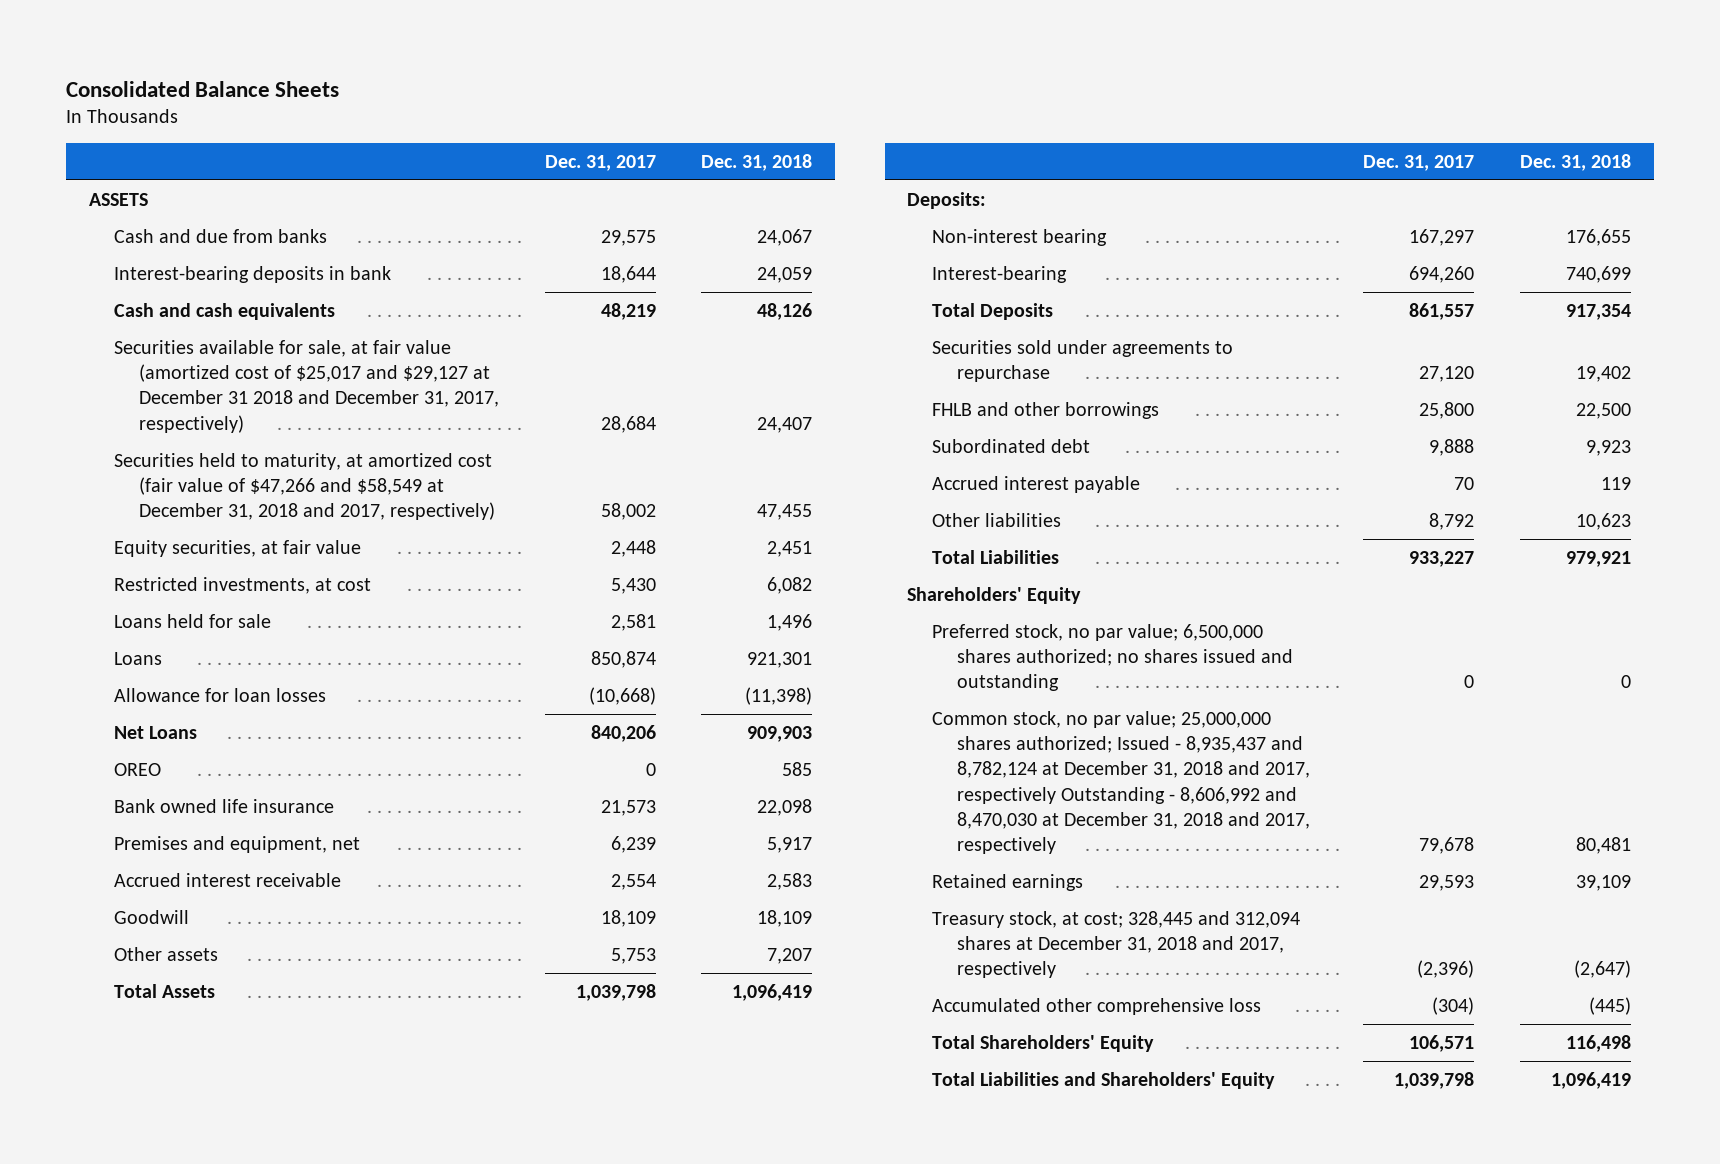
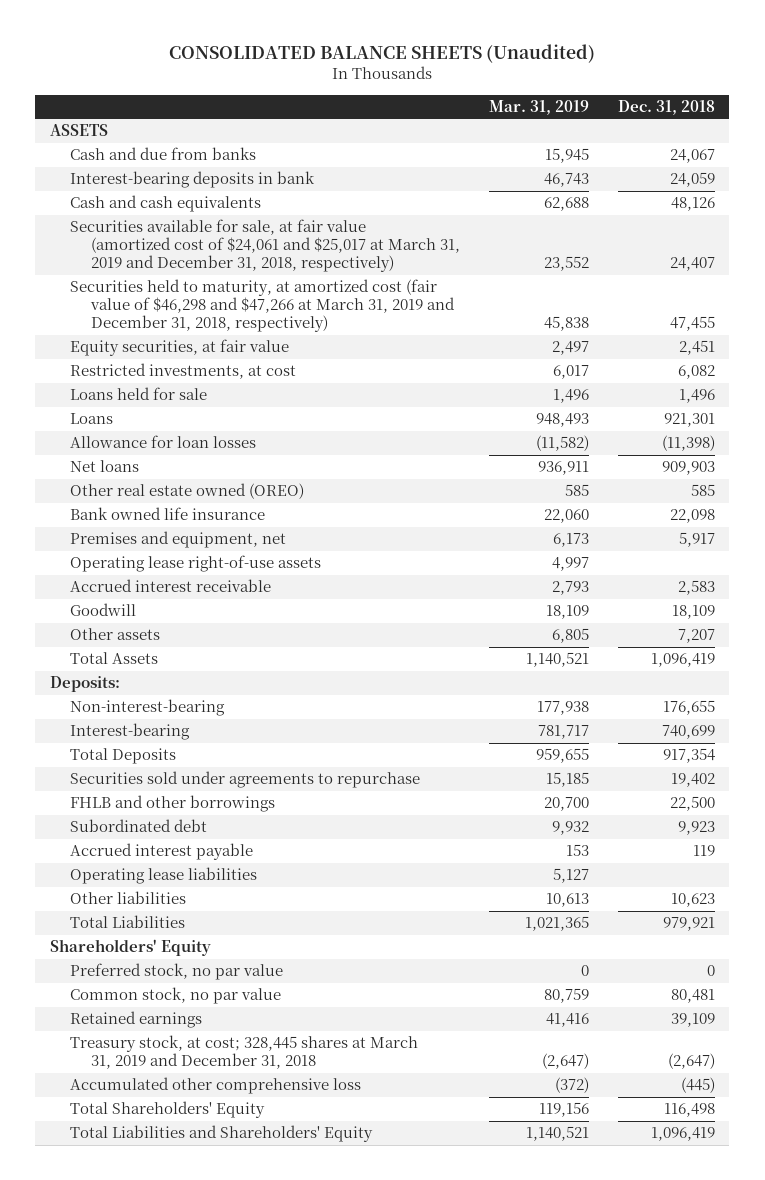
[66,80,340,97] Consolidated Balance Sheets -> [169,43,596,63] CONSOLIDATED BALANCE SHEETS (Unaudited)
[544,154,656,171] Dec. 31, 2017 -> none
none -> [488,100,589,116] Mar. 31, 2019
[113,339,499,433] Securities available for sale, at fair value (amortized cost of $25,017 and $29,127 at December 31 2018 and December 31, 2017, respectively) -> [70,219,460,273] Securities available for sale, at fair value (amortized cost of $24,061 and $25,017 at March 31, 2019 and December 31, 2018, respectively)
[113,452,495,521] Securities held to maturity, at amortized cost (fair value of $47,266 and $58,549 at December 31, 2018 and 2017, respectively) -> [70,279,455,333] Securities held to maturity, at amortized cost (fair value of $46,298 and $47,266 at March 31, 2019 and December 31, 2018, respectively)
[113,725,197,739] Net Loans -> [70,460,140,473] Net loans
[113,762,161,776] OREO -> [70,483,305,500] Other real estate owned (OREO)
none -> [70,555,322,573] Operating lease right-of-use assets
[932,228,1108,246] Non-interest bearing -> [70,699,226,717] Non-interest-bearing
none -> [70,867,258,885] Operating lease liabilities
[932,623,1294,692] Preferred stock, no par value; 6,500,000 shares authorized; no shares issued and outstanding -> [70,963,284,981] Preferred stock, no par value
[932,710,1311,855] Common stock, no par value; 25,000,000 shares authorized; Issued - 8,935,437 and 8,782,124 at December 31, 2018 and 2017, respectively Outstanding - 8,606,992 and 8,470,030 at December 31, 2018 and 2017, respectively -> [70,987,282,1005] Common stock, no par value
[932,910,1301,979] Treasury stock, at cost; 328,445 and 312,094 shares at December 31, 2018 and 2017, respectively -> [70,1035,419,1070] Treasury stock, at cost; 328,445 shares at March 31, 2019 and December 31, 2018

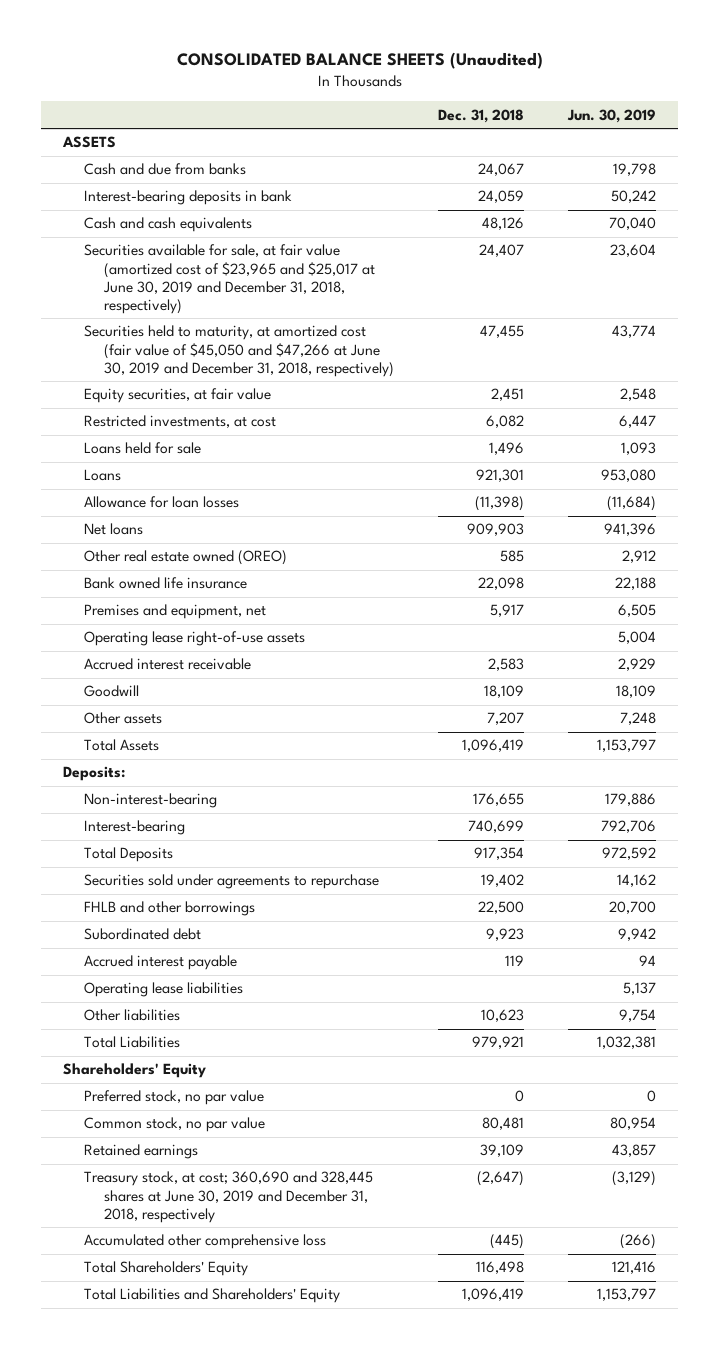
[488,100,589,116] Mar. 31, 2019 -> none
none -> [567,108,657,123] Jun. 30, 2019
[70,219,460,273] Securities available for sale, at fair value (amortized cost of $24,061 and $25,017 at March 31, 2019 and December 31, 2018, respectively) -> [83,244,376,314] Securities available for sale, at fair value (amortized cost of $23,965 and $25,017 at June 30, 2019 and December 31, 2018, respectively)
[70,279,455,333] Securities held to maturity, at amortized cost (fair value of $46,298 and $47,266 at March 31, 2019 and December 31, 2018, respectively) -> [83,325,395,377] Securities held to maturity, at amortized cost (fair value of $45,050 and $47,266 at June 30, 2019 and December 31, 2018, respectively)
[70,1035,419,1070] Treasury stock, at cost; 328,445 shares at March 31, 2019 and December 31, 2018 -> [83,1171,373,1223] Treasury stock, at cost; 360,690 and 328,445 shares at June 30, 2019 and December 31, 2018, respectively

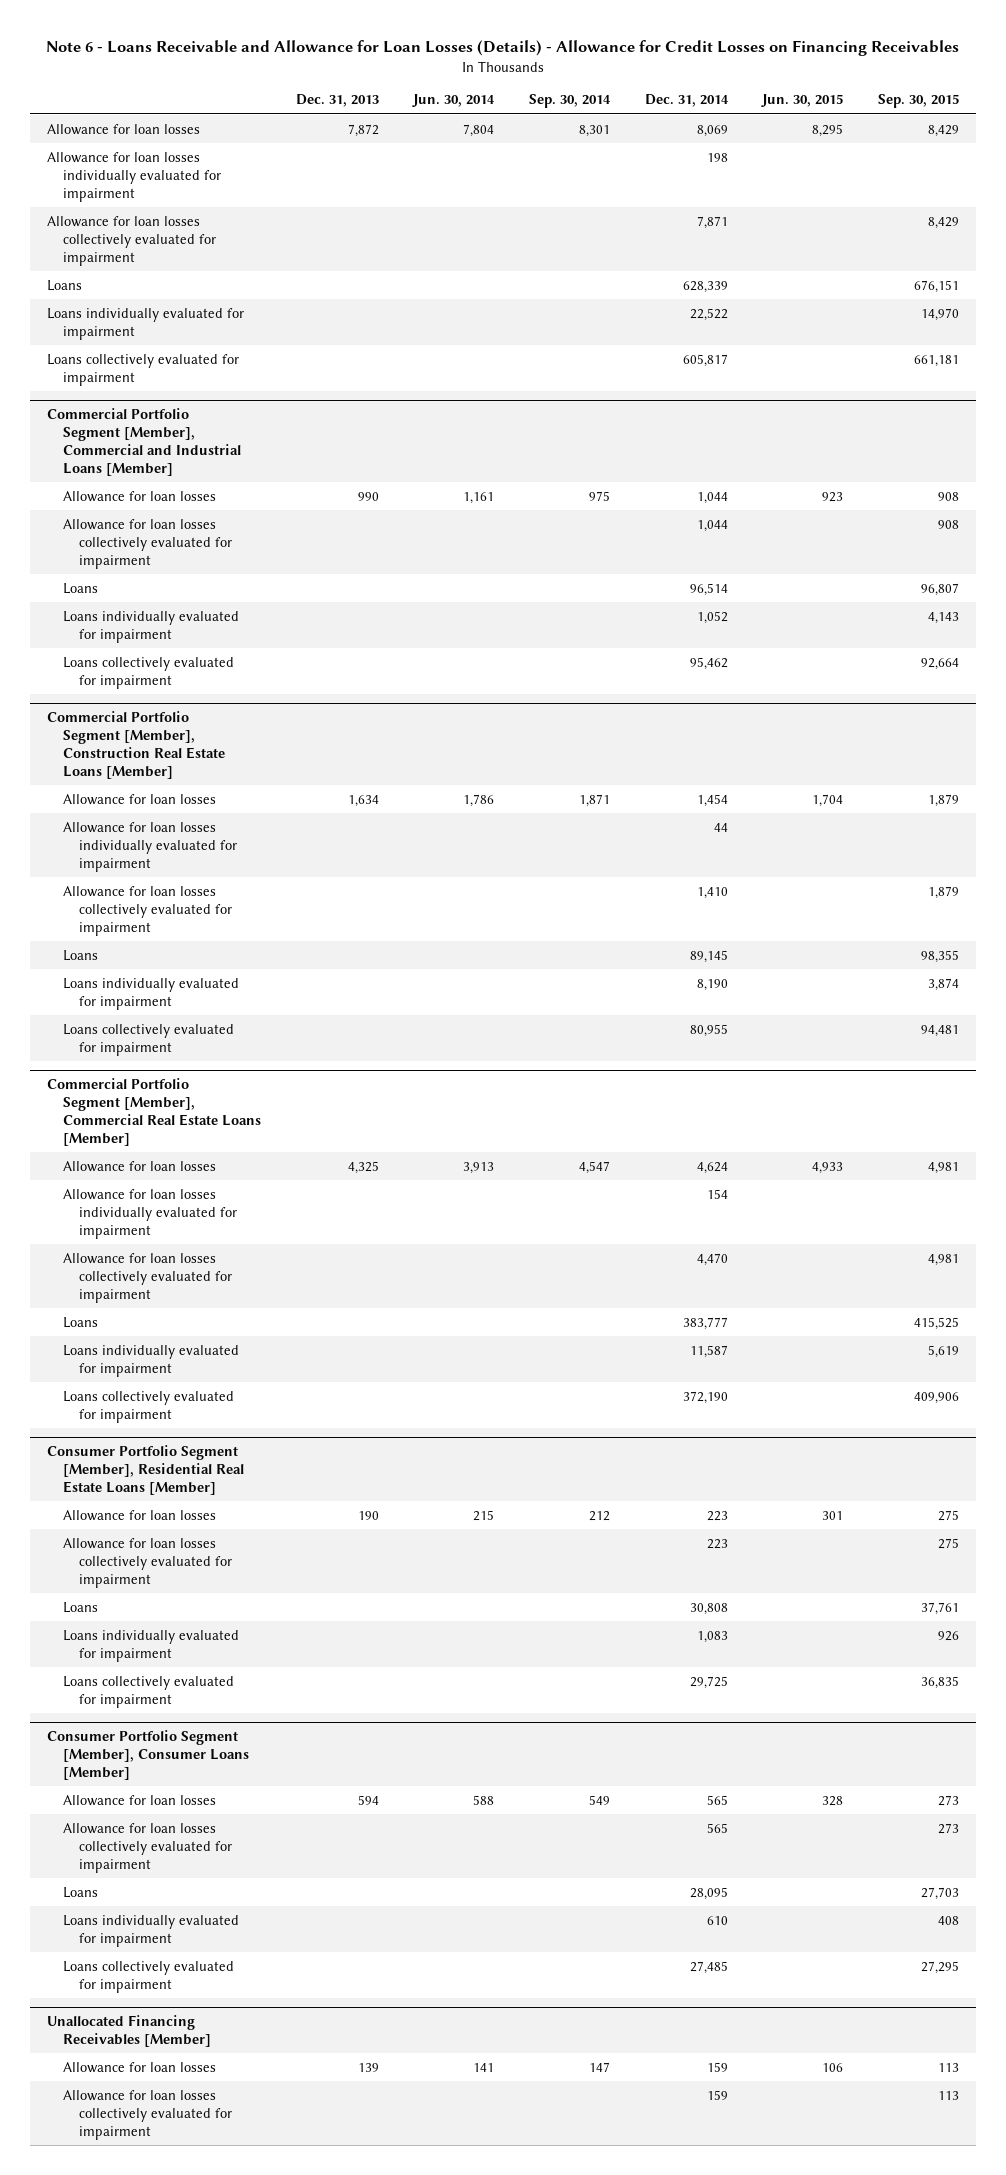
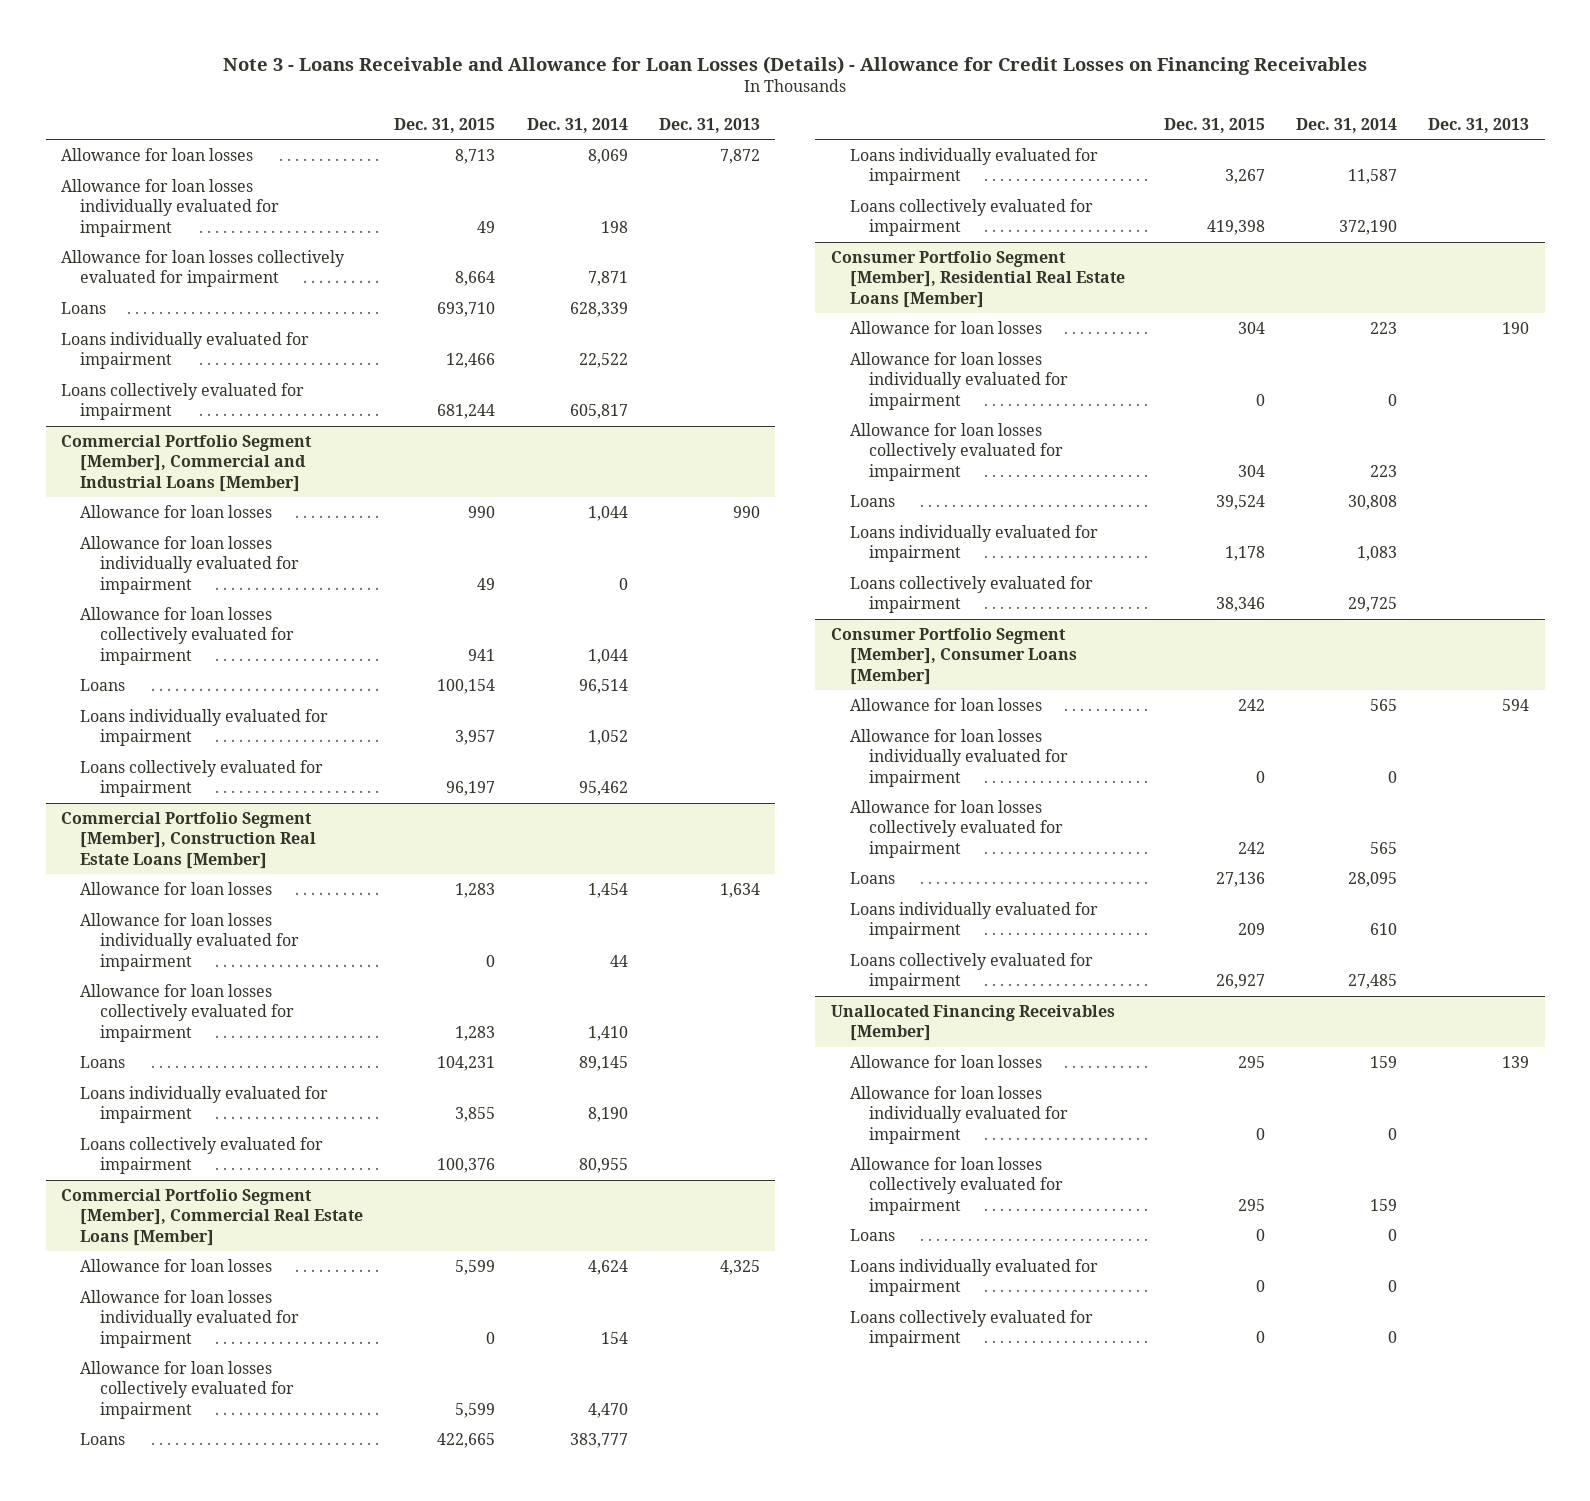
[46,40,960,57] Note 6 - Loans Receivable and Allowance for Loan Losses (Details) - Allowance for Credit Losses on Financing Receivables -> [223,55,1368,75] Note 3 - Loans Receivable and Allowance for Loan Losses (Details) - Allowance for Credit Losses on Financing Receivables
[412,94,496,108] Jun. 30, 2014 -> none
[529,94,612,109] Sep. 30, 2014 -> none
[761,94,844,108] Jun. 30, 2015 -> none
[877,94,959,109] Sep. 30, 2015 -> none
none -> [394,117,496,133] Dec. 31, 2015
none -> [80,536,299,594] Allowance for loan losses individually evaluated for impairment
none -> [849,352,1069,410] Allowance for loan losses individually evaluated for impairment
none -> [849,729,1069,787] Allowance for loan losses individually evaluated for impairment
none -> [849,1086,1069,1144] Allowance for loan losses individually evaluated for impairment
none -> [849,1229,895,1242] Loans
none -> [849,1259,1098,1297] Loans individually evaluated for impairment
none -> [849,1310,1093,1348] Loans collectively evaluated for impairment

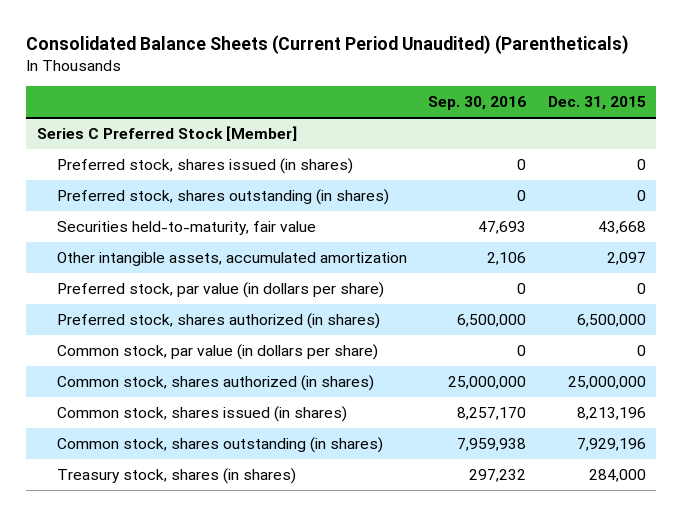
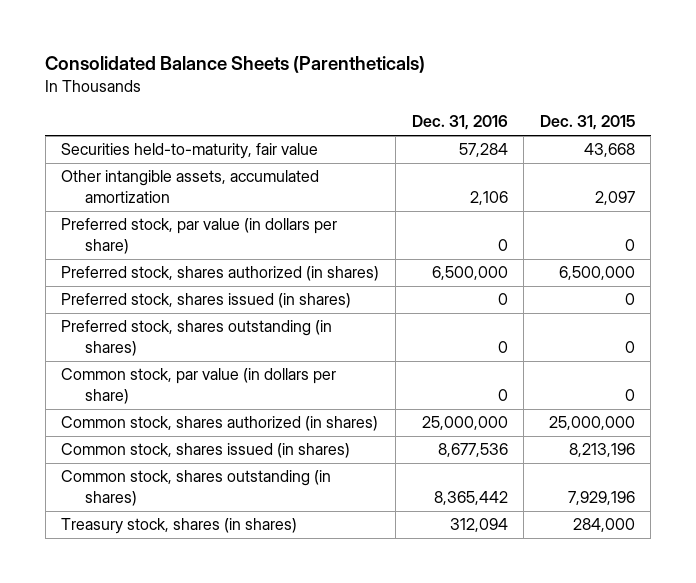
[26,35,630,55] Consolidated Balance Sheets (Current Period Unaudited) (Parentheticals) -> [45,56,426,74] Consolidated Balance Sheets (Parentheticals)
[428,96,527,111] Sep. 30, 2016 -> none
none -> [411,115,508,131] Dec. 31, 2016
[37,125,298,141] Series C Preferred Stock [Member] -> none
[56,157,353,174] Preferred stock, shares issued (in shares) -> none
[56,188,389,205] Preferred stock, shares outstanding (in shares) -> none
none -> [61,293,352,309] Preferred stock, shares issued (in shares)
none -> [61,320,333,357] Preferred stock, shares outstanding (in shares)

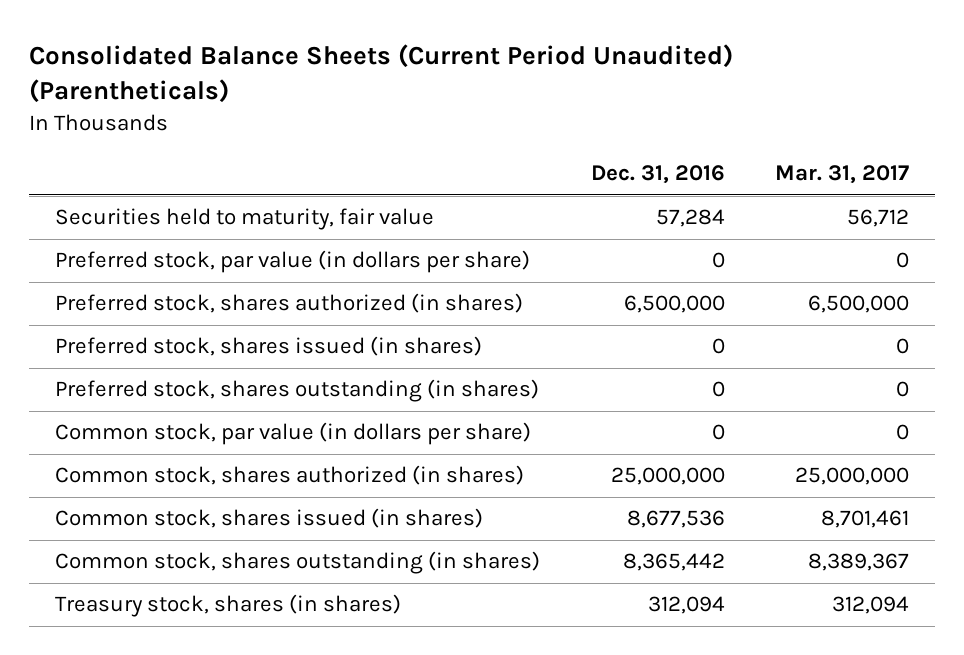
[45,56,426,74] Consolidated Balance Sheets (Parentheticals) -> [29,44,734,104] Consolidated Balance Sheets (Current Period Unaudited) (Parentheticals)
[539,115,635,131] Dec. 31, 2015 -> none
none -> [775,165,910,185] Mar. 31, 2017
[61,170,320,204] Other intangible assets, accumulated amortization -> none
[61,143,319,160] Securities held-to-maturity, fair value -> [54,208,434,231] Securities held to maturity, fair value

